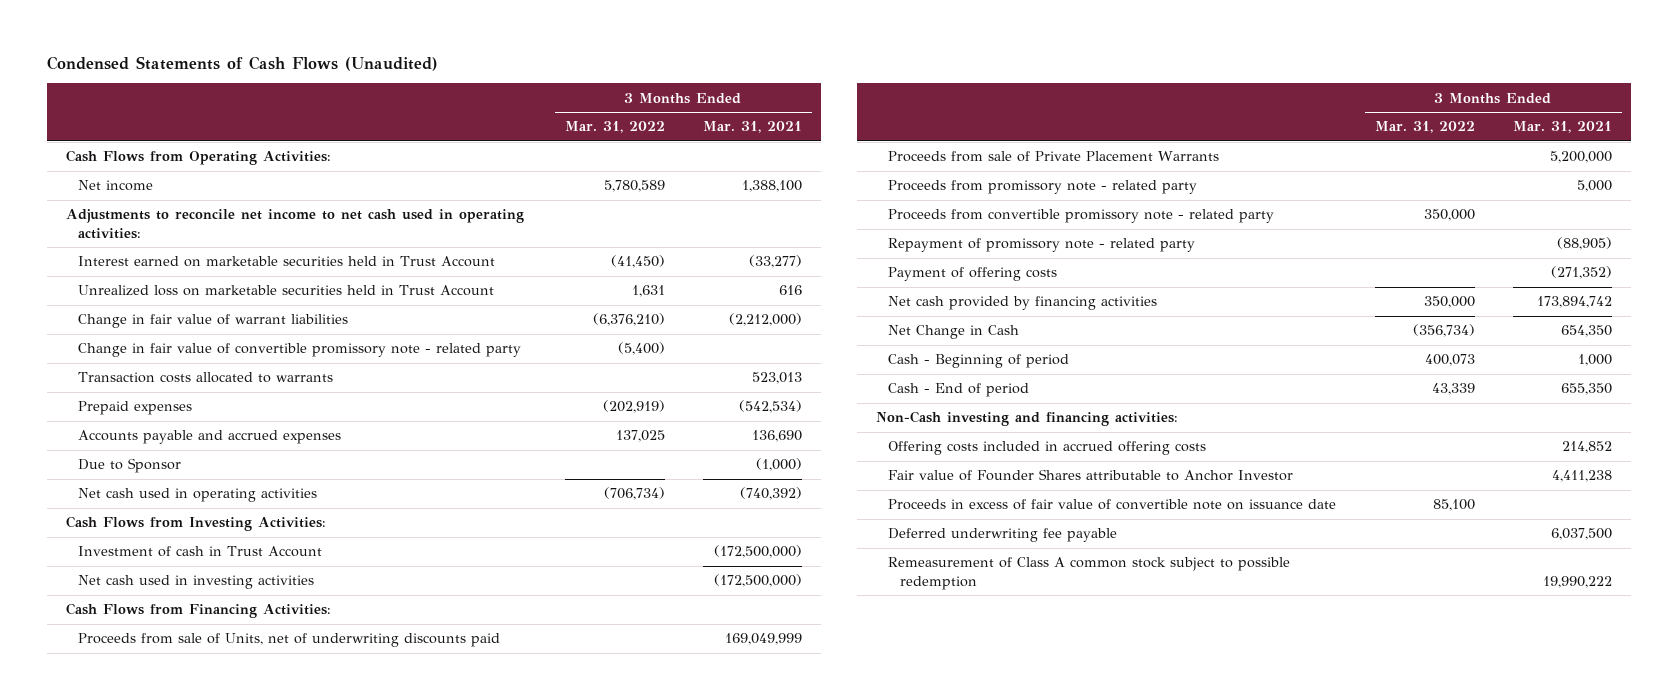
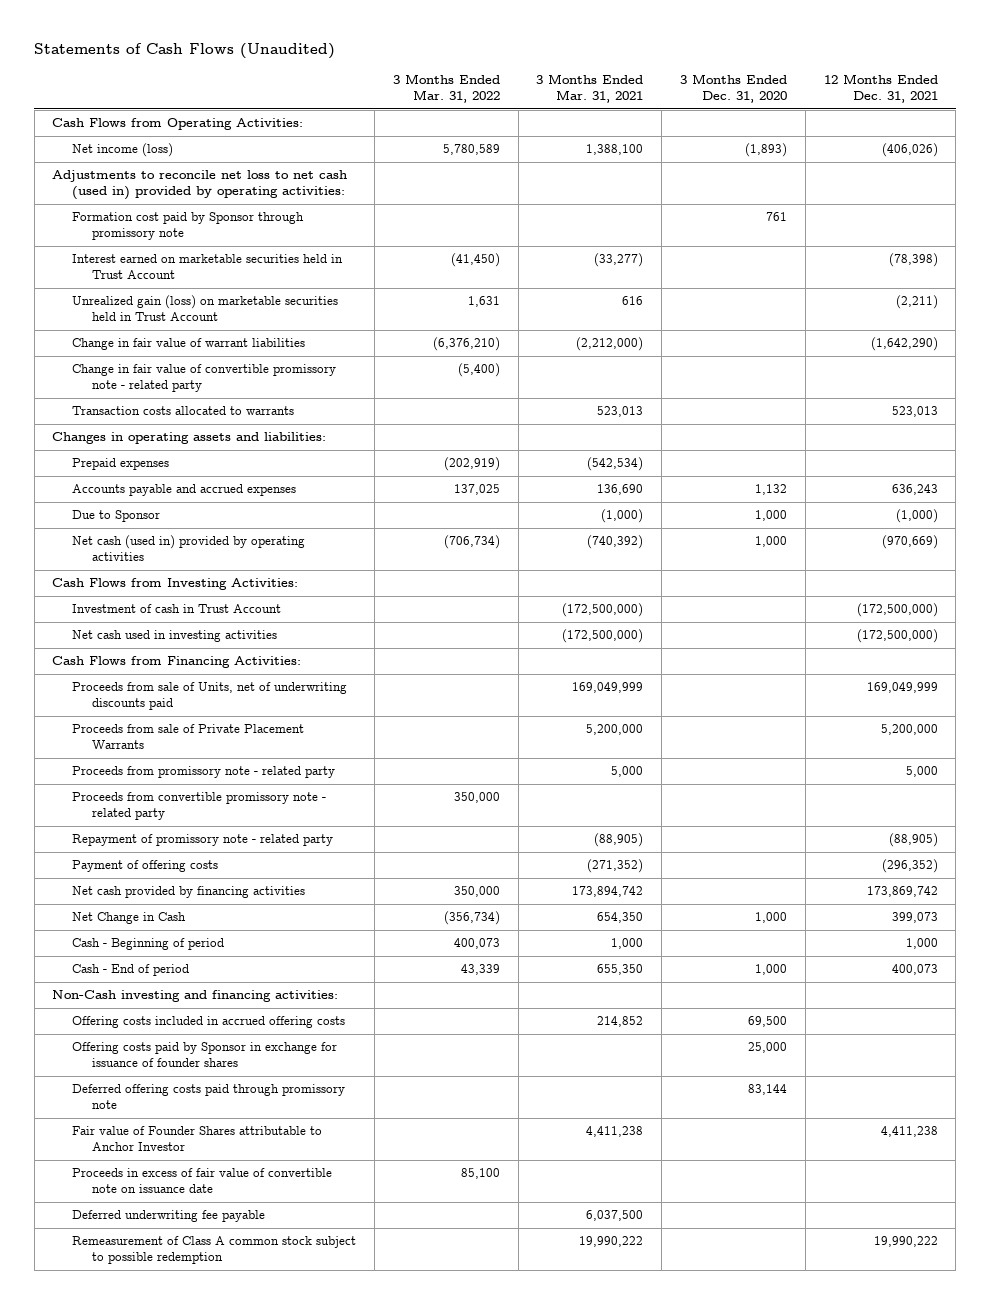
[47,56,439,72] Condensed Statements of Cash Flows (Unaudited) -> [34,43,336,60] Statements of Cash Flows (Unaudited)
none -> [680,74,788,104] 3 Months Ended Dec. 31, 2020
none -> [823,74,938,104] 12 Months Ended Dec. 31, 2021
[78,180,154,192] Net income -> [72,143,174,158] Net income (loss)
[66,209,525,239] Adjustments to reconcile net income to net cash used in operating activities: -> [52,170,348,201] Adjustments to reconcile net loss to net cash (used in) provided by operating activities:
none -> [72,212,305,241] Formation cost paid by Sponsor through promissory note
[78,285,495,297] Unrealized loss on marketable securities held in Trust Account -> [72,295,339,322] Unrealized gain (loss) on marketable securities held in Trust Account
none -> [52,432,327,445] Changes in operating assets and liabilities:
[78,488,318,503] Net cash used in operating activities -> [72,535,306,562] Net cash (used in) provided by operating activities
none -> [72,1042,338,1068] Offering costs paid by Sponsor in exchange for issuance of founder shares
none -> [72,1084,346,1110] Deferred offering costs paid through promissory note

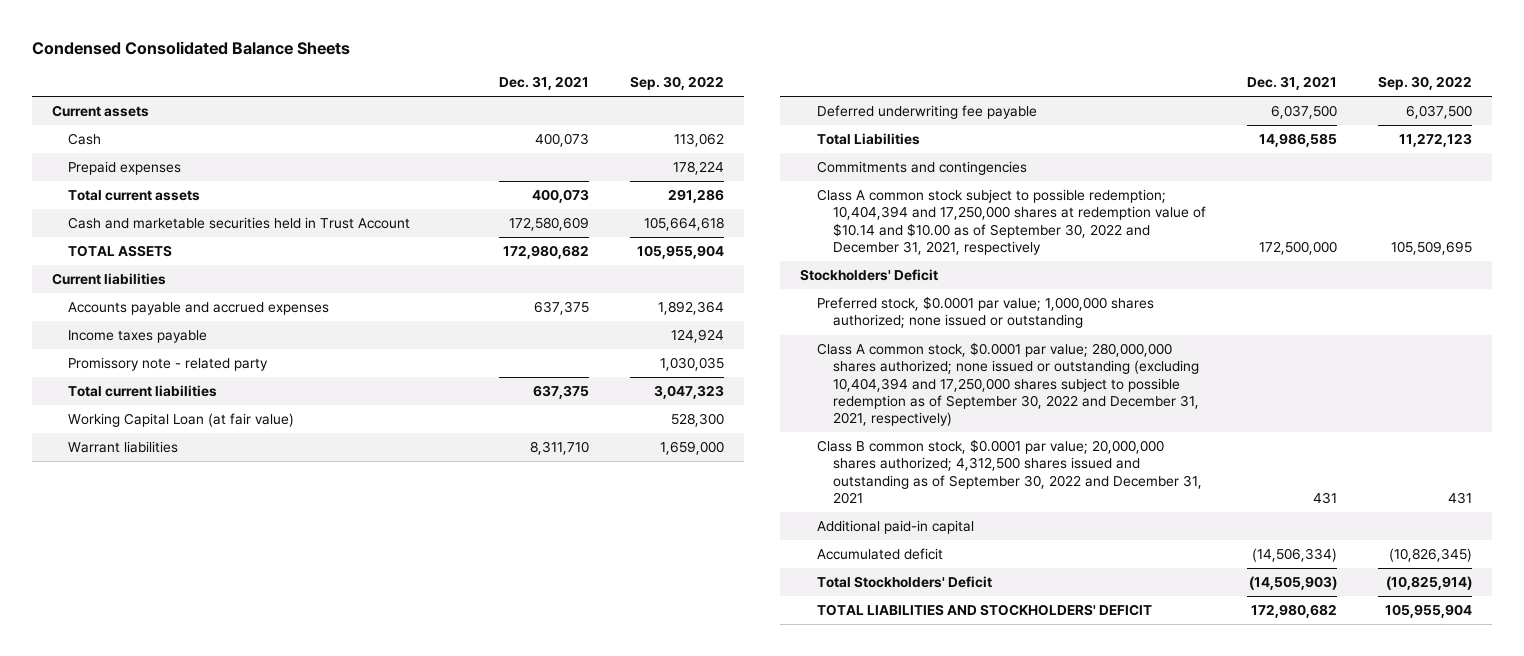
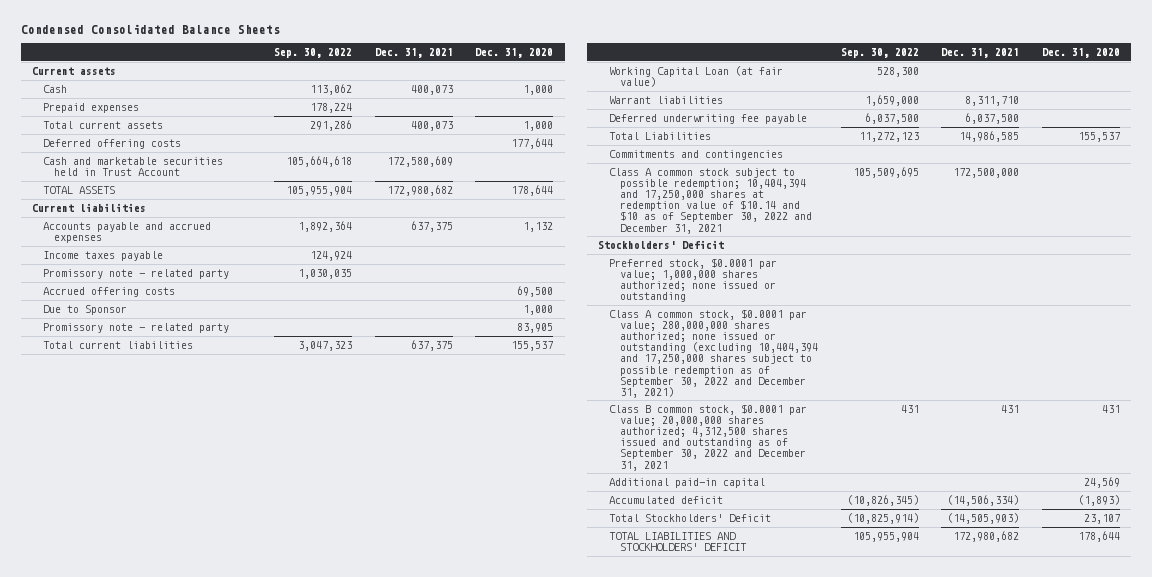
none -> [475,48,554,59] Dec. 31, 2020
none -> [42,138,181,149] Deferred offering costs
none -> [42,286,175,297] Accrued offering costs
none -> [42,304,127,315] Due to Sponsor
none -> [42,322,229,333] Promissory note - related party
[816,189,1206,255] Class A common stock subject to possible redemption; 10,404,394 and 17,250,000 shares at redemption value of $10.14 and $10.00 as of September 30, 2022 and December 31, 2021, respectively -> [609,167,813,234] Class A common stock subject to possible redemption; 10,404,394 and 17,250,000 shares at redemption value of $10.14 and $10 as of September 30, 2022 and December 31, 2021
[816,342,1199,426] Class A common stock, $0.0001 par value; 280,000,000 shares authorized; none issued or outstanding (excluding 10,404,394 and 17,250,000 shares subject to possible redemption as of September 30, 2022 and December 31, 2021, respectively) -> [609,308,819,398] Class A common stock, $0.0001 par value; 280,000,000 shares authorized; none issued or outstanding (excluding 10,404,394 and 17,250,000 shares subject to possible redemption as of September 30, 2022 and December 31, 2021)

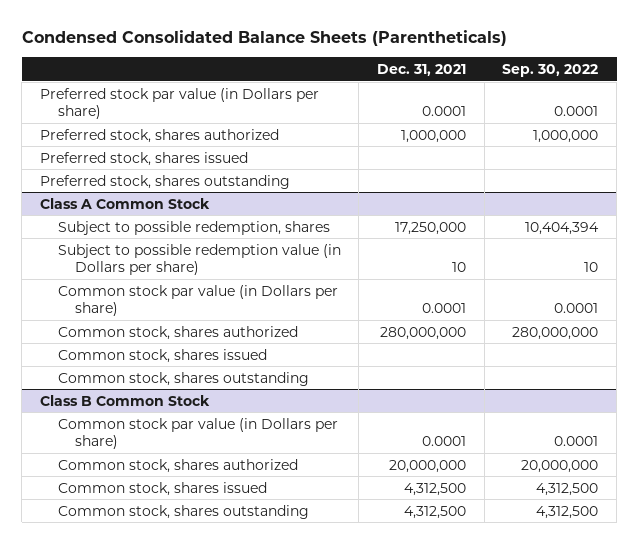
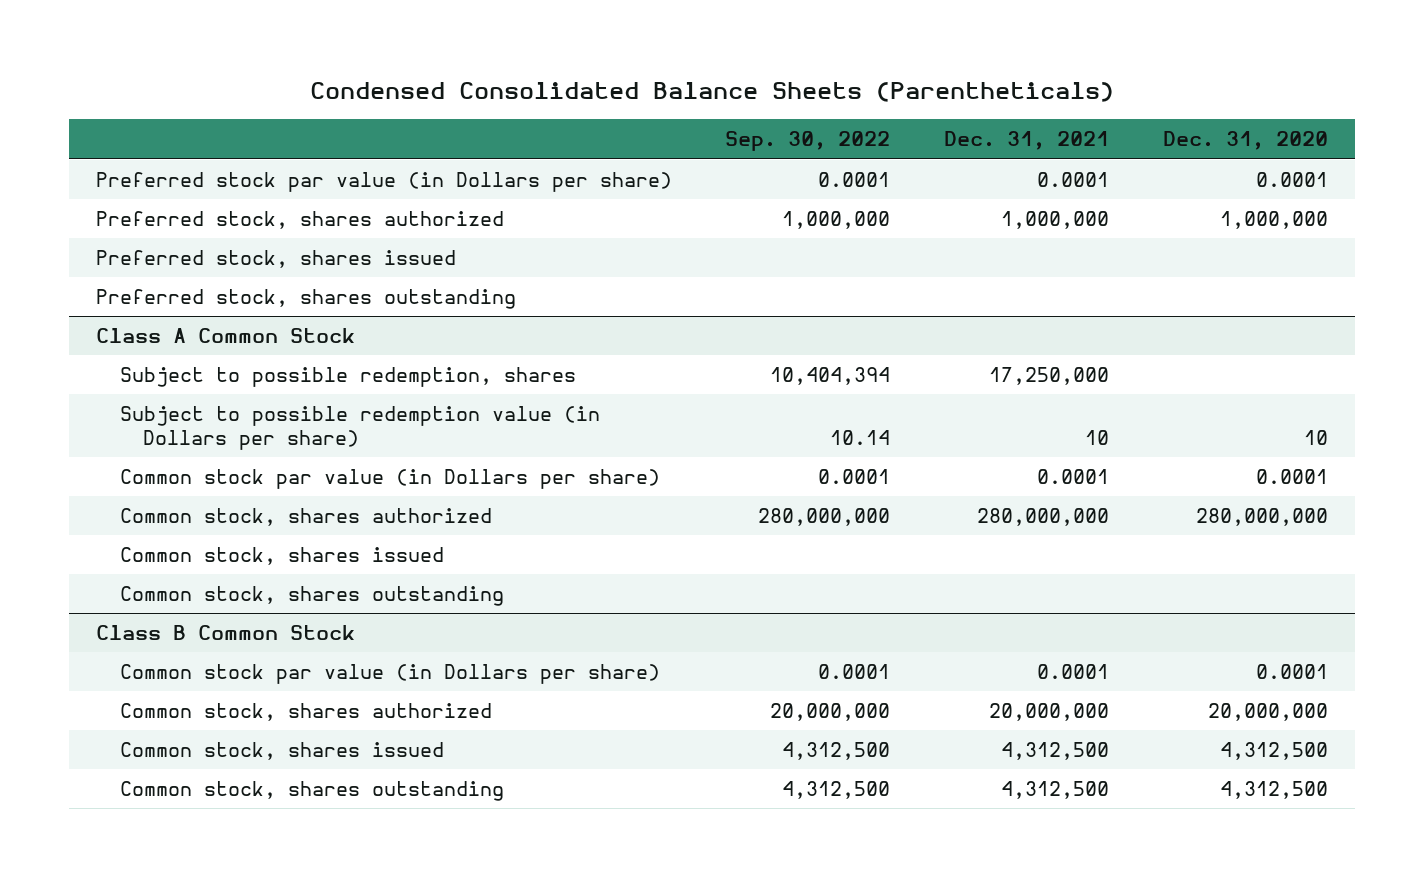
none -> [1162,131,1328,151] Dec. 31, 2020
[584,262,599,273] 10 -> [830,429,891,445] 10.14

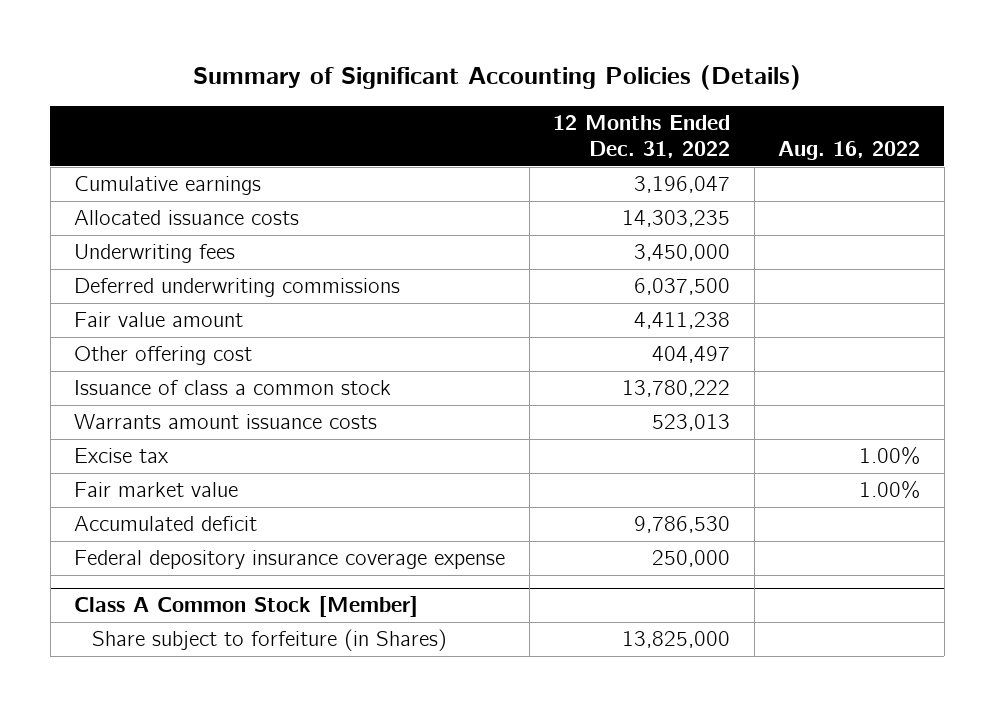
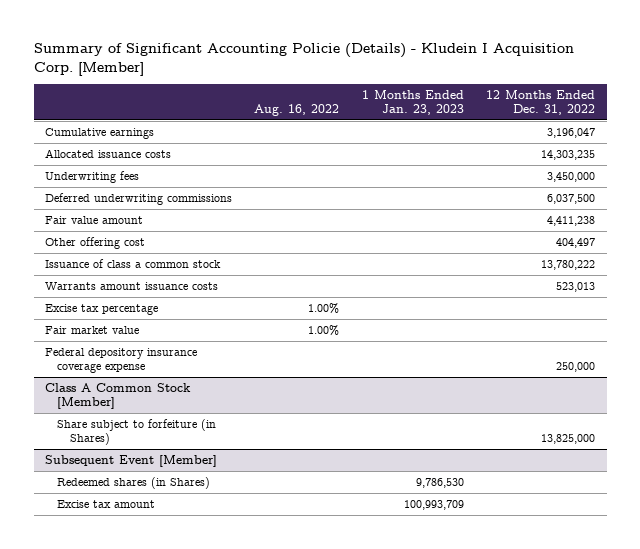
[193,64,802,90] Summary of Significant Accounting Policies (Details) -> [33,42,574,76] Summary of Significant Accounting Policie (Details) - Kludein I Acquisition Corp. [Member]
none -> [361,89,464,115] 1 Months Ended Jan. 23, 2023
[74,448,170,464] Excise tax -> [44,304,158,316] Excise tax percentage
[74,516,258,532] Accumulated deficit -> none
none -> [44,455,217,468] Subsequent Event [Member]
none -> [57,477,211,490] Redeemed shares (in Shares)
none -> [57,500,156,509] Excise tax amount

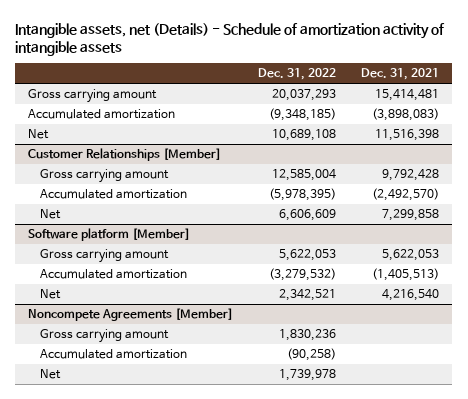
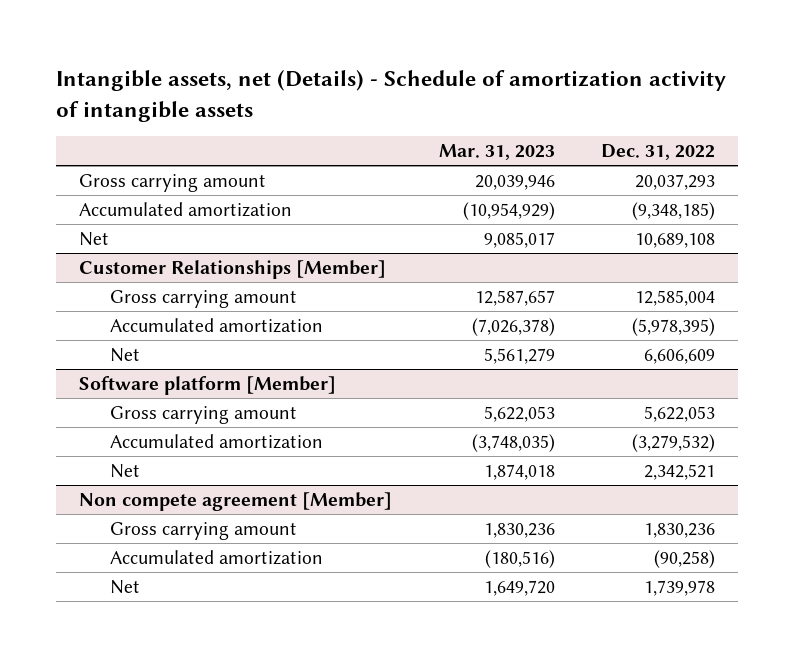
[361,68,440,81] Dec. 31, 2021 -> none
none -> [438,144,555,161] Mar. 31, 2023
[28,308,234,322] Noncompete Agreements [Member] -> [79,491,393,511] Non compete agreement [Member]

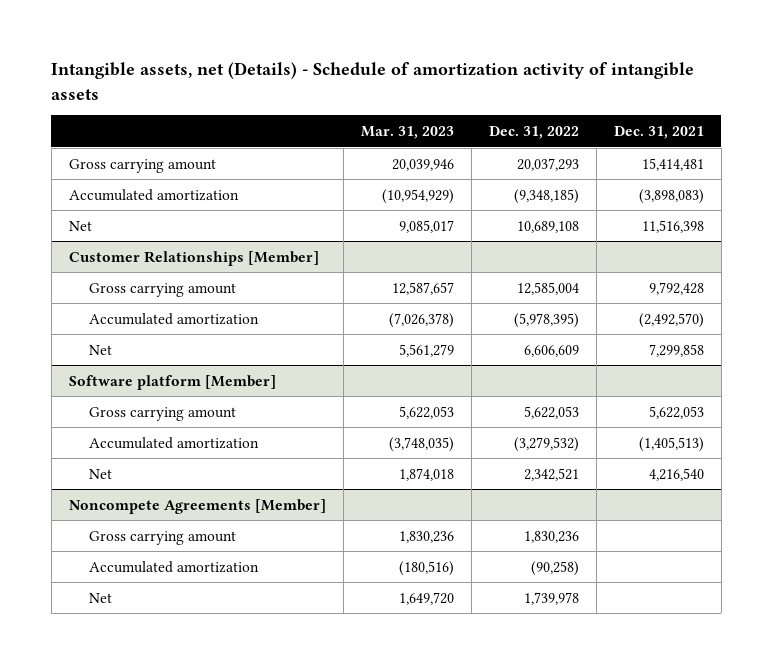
none -> [613,126,704,140] Dec. 31, 2021
[79,491,393,511] Non compete agreement [Member] -> [68,498,326,514] Noncompete Agreements [Member]

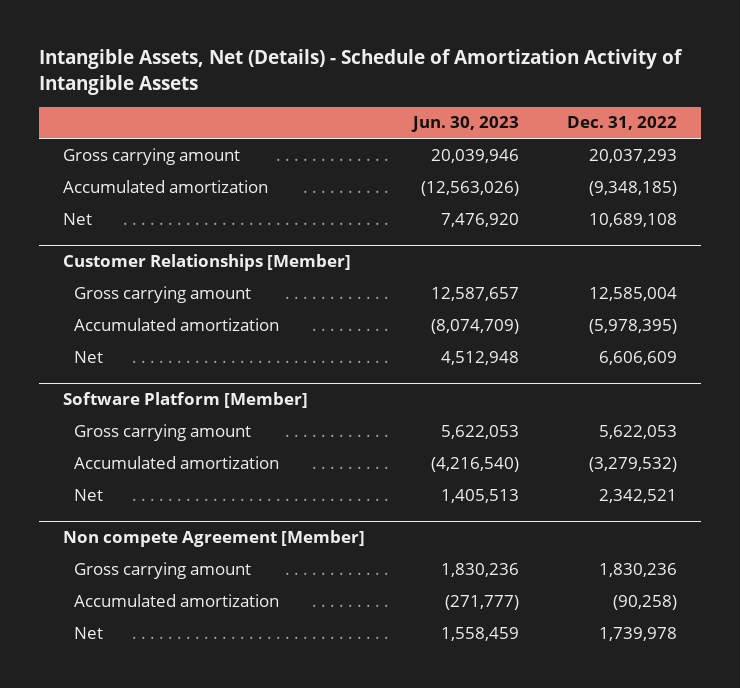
[51,62,695,100] Intangible assets, net (Details) - Schedule of amortization activity of intangible assets -> [38,49,683,96] Intangible Assets, Net (Details) - Schedule of Amortization Activity of Intangible Assets
[360,126,454,140] Mar. 31, 2023 -> none
[613,126,704,140] Dec. 31, 2021 -> none
none -> [410,116,519,133] Jun. 30, 2023
[68,374,276,390] Software platform [Member] -> [62,392,308,409] Software Platform [Member]
[68,498,326,514] Noncompete Agreements [Member] -> [62,530,365,548] Non compete Agreement [Member]

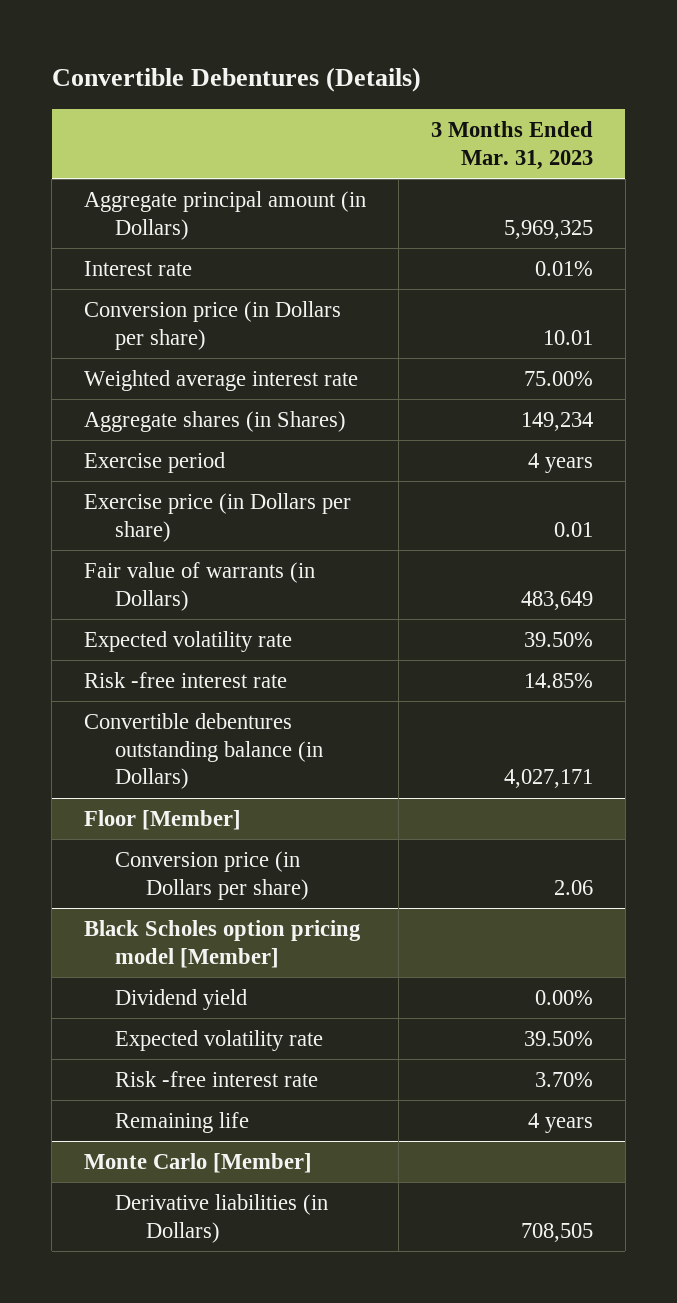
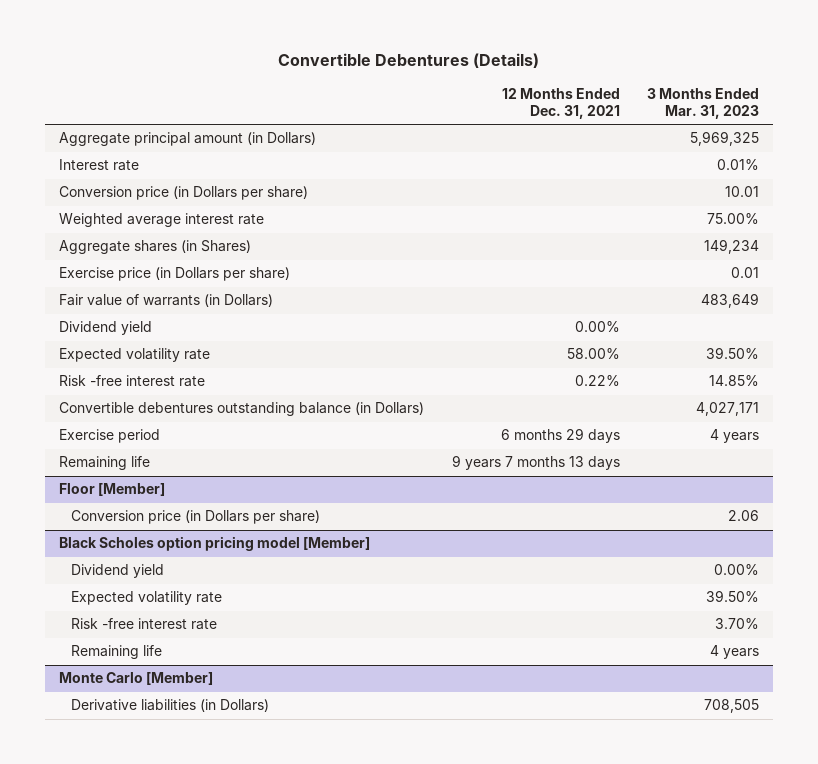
none -> [501,87,620,119] 12 Months Ended Dec. 31, 2021
none -> [58,321,152,336] Dividend yield
[83,452,225,474] Exercise period -> [58,429,160,444] Exercise period
none -> [58,456,150,471] Remaining life

